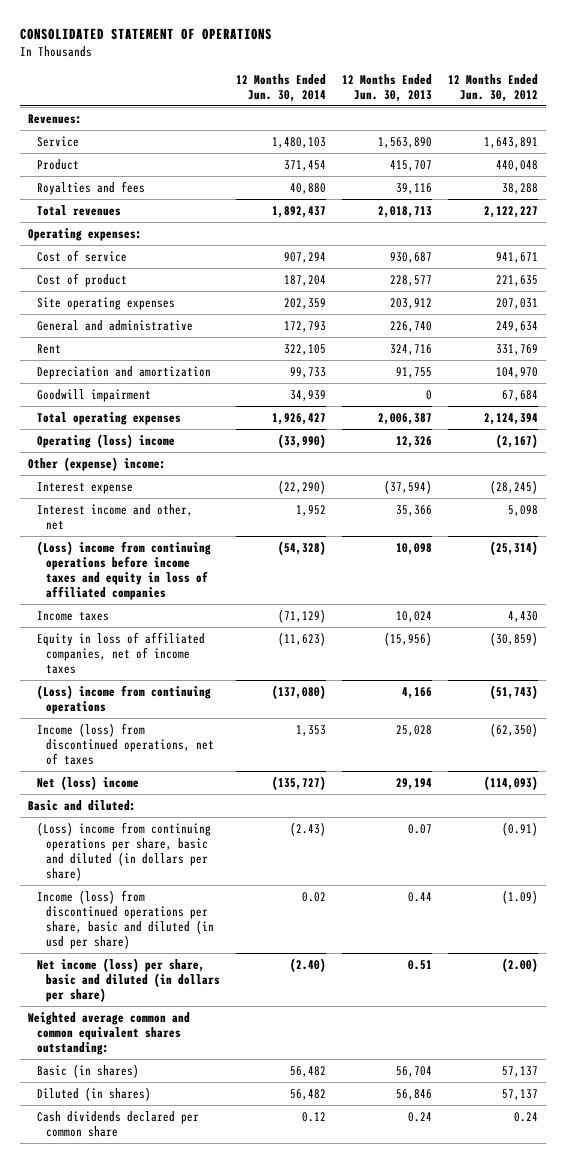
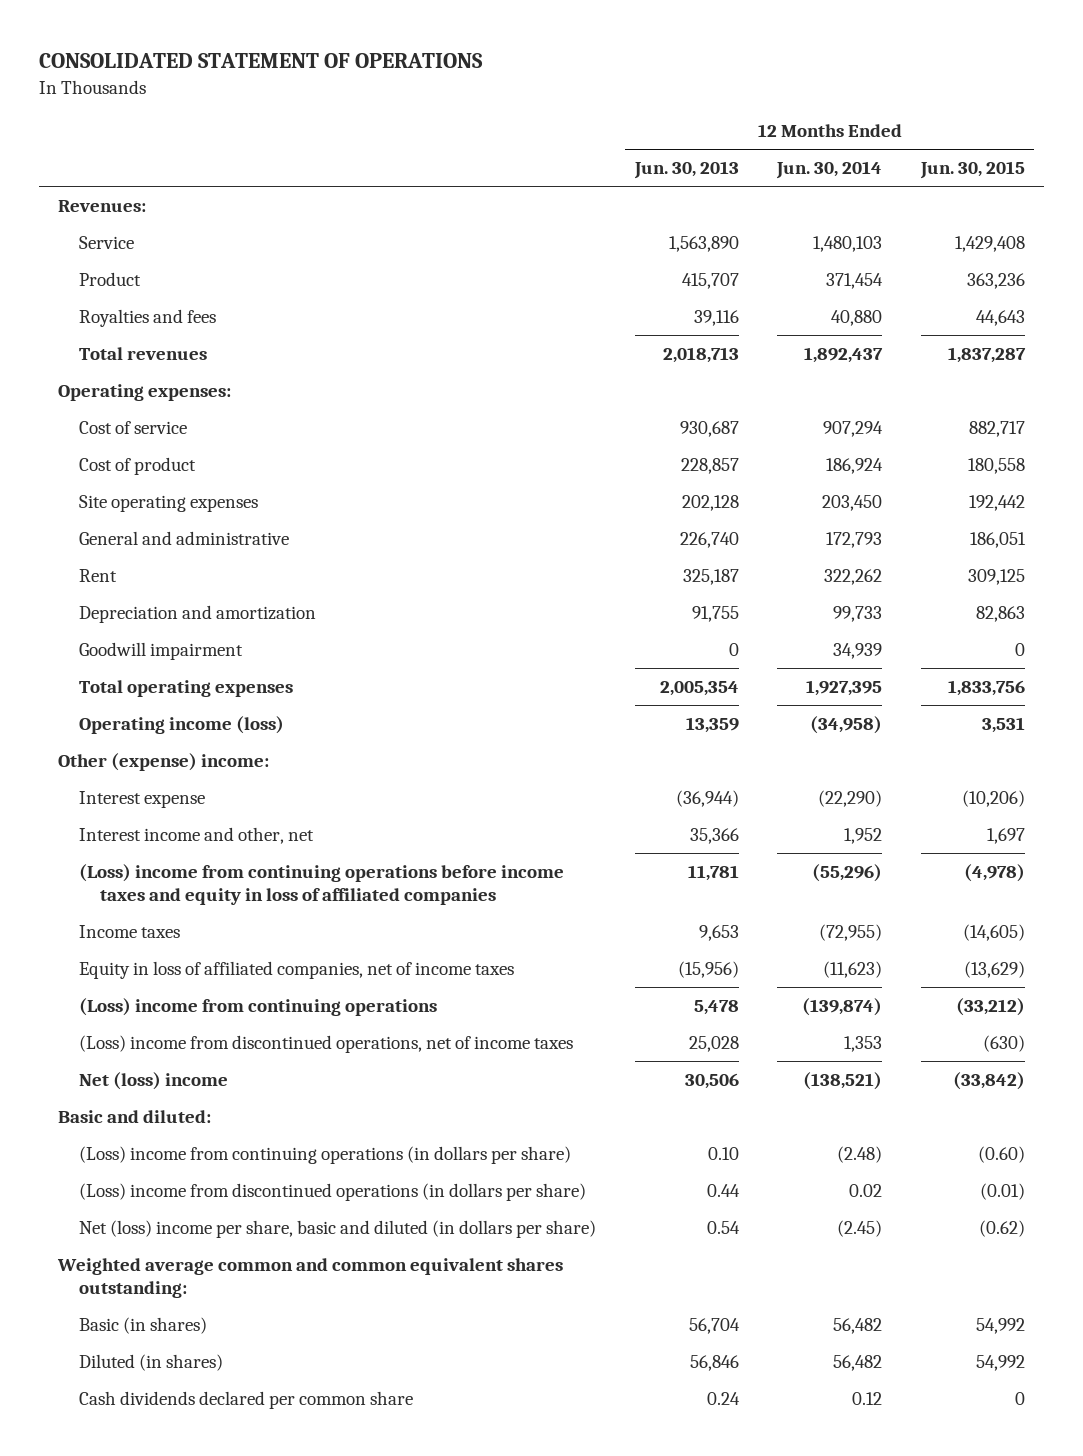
[447,73,538,102] 12 Months Ended Jun. 30, 2012 -> none
none -> [919,161,1025,180] Jun. 30, 2015
[283,274,326,286] 187,204 -> [826,457,884,474] 186,924
[389,274,432,286] 228,577 -> [680,457,739,474] 228,857
[283,297,326,309] 202,359 -> [822,494,883,511] 203,450
[389,297,432,309] 203,912 -> [681,494,739,511] 202,128
[283,343,326,355] 322,105 -> [824,568,883,585] 322,262
[389,343,432,355] 324,716 -> [682,568,739,585] 325,187
[271,412,326,425] 1,926,427 -> [806,679,883,696] 1,927,395
[377,412,432,425] 2,006,387 -> [659,680,739,696] 2,005,354
[36,433,175,448] Operating (loss) income -> [79,715,285,734] Operating income (loss)
[277,433,326,448] (33,990) -> [810,715,883,734] (34,958)
[395,435,432,448] 12,326 -> [685,716,739,733] 13,359
[383,479,432,494] (37,594) -> [675,789,739,807] (36,944)
[277,540,326,555] (54,328) -> [812,863,883,882] (55,296)
[395,542,432,555] 10,098 -> [687,864,739,881] 11,781
[277,608,326,623] (71,129) -> [819,923,883,941] (72,955)
[395,610,432,622] 10,024 -> [698,924,739,941] 9,653
[271,684,326,699] (137,080) -> [802,997,883,1016] (139,874)
[401,686,432,699] 4,166 -> [693,999,739,1015] 5,478
[36,722,214,765] Income (loss) from discontinued operations, net of taxes -> [79,1034,574,1053] (Loss) income from discontinued operations, net of income taxes
[271,775,326,790] (135,727) -> [803,1071,883,1090] (138,521)
[395,777,432,790] 29,194 -> [684,1072,739,1089] 30,506
[36,821,211,881] (Loss) income from continuing operations per share, basic and diluted (in dollars per share) -> [79,1145,572,1164] (Loss) income from continuing operations (in dollars per share)
[289,821,326,836] (2.43) -> [837,1145,883,1163] (2.48)
[407,823,432,834] 0.07 -> [707,1146,739,1160] 0.10
[36,889,214,949] Income (loss) from discontinued operations per share, basic and diluted (in usd per share) -> [79,1182,587,1201] (Loss) income from discontinued operations (in dollars per share)
[36,957,220,1002] Net income (loss) per share, basic and diluted (in dollars per share) -> [79,1219,597,1238] Net (loss) income per share, basic and diluted (in dollars per share)
[289,957,326,972] (2.40) -> [837,1219,883,1237] (2.45)
[407,959,432,970] 0.51 -> [706,1220,740,1234] 0.54

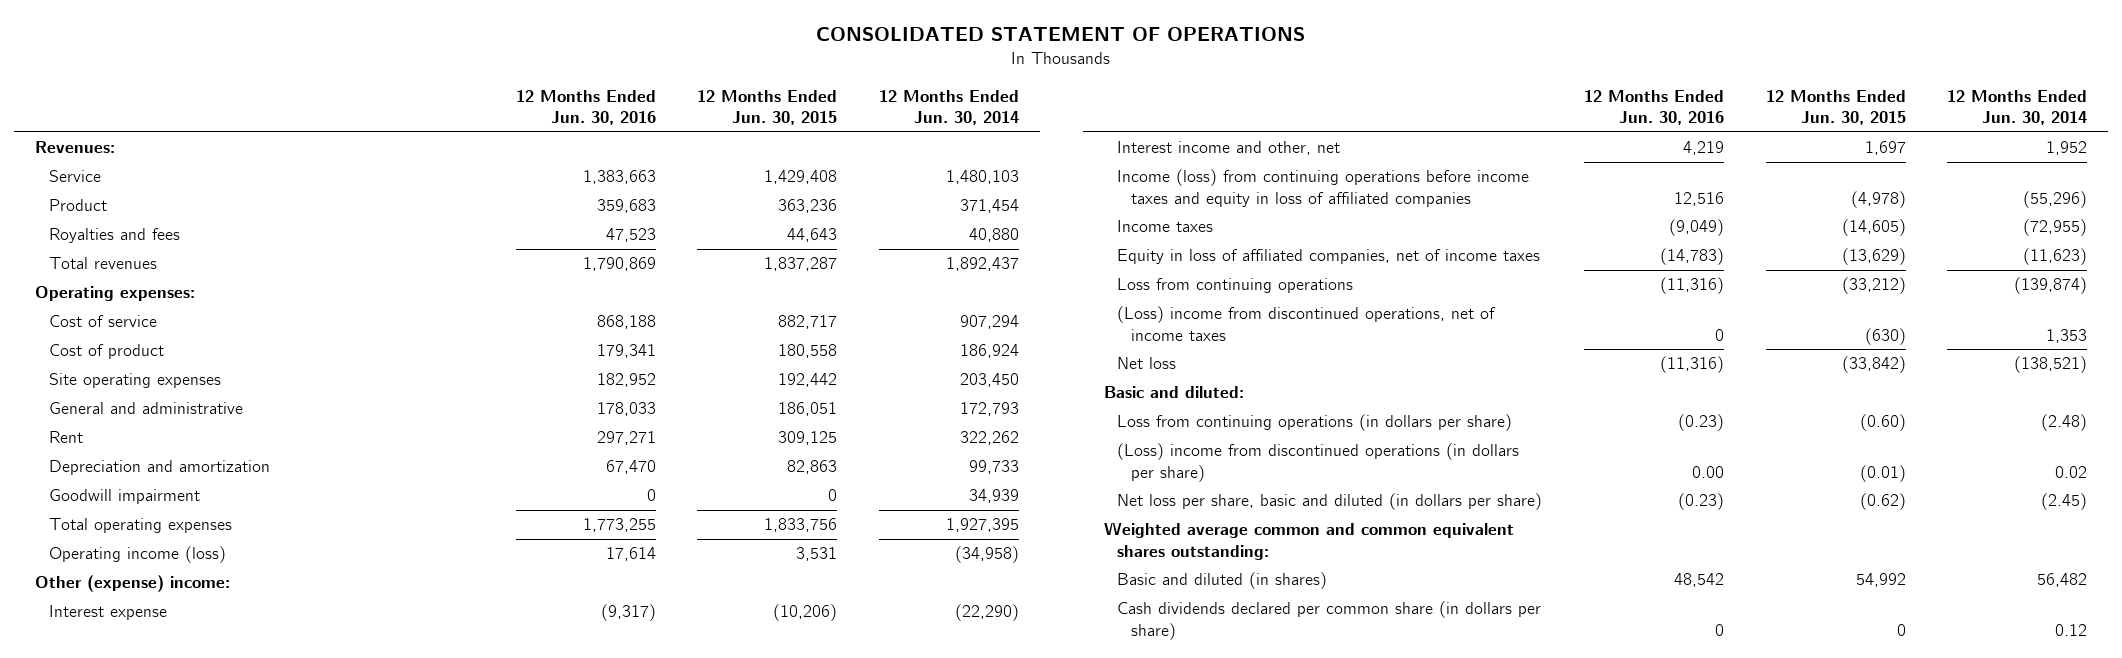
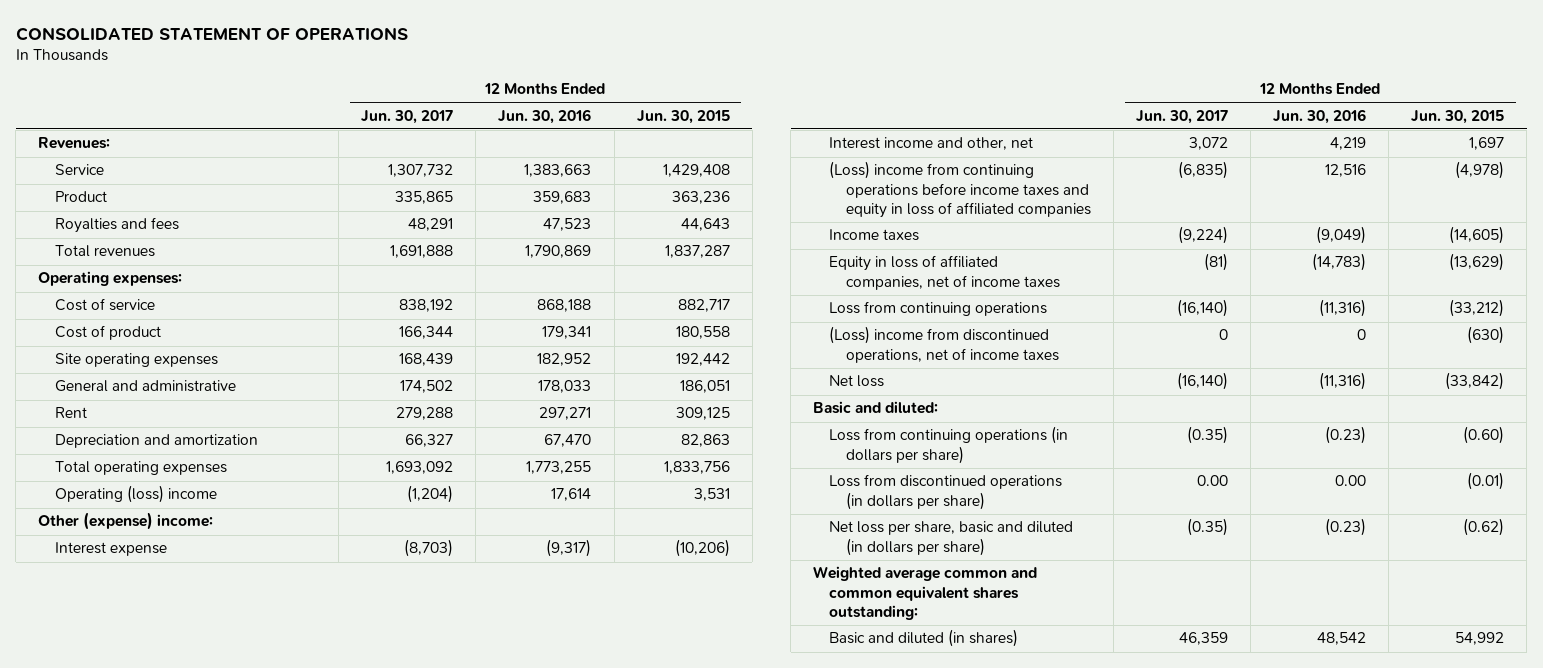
[878,89,1019,126] 12 Months Ended Jun. 30, 2014 -> none
none -> [361,109,454,124] Jun. 30, 2017
[48,489,200,505] Goodwill impairment -> none
[48,546,226,564] Operating income (loss) -> [54,485,217,504] Operating (loss) income
[1117,169,1530,207] Income (loss) from continuing operations before income taxes and equity in loss of affiliated companies -> [829,161,1091,218] (Loss) income from continuing operations before income taxes and equity in loss of affiliated companies
[1117,443,1520,482] (Loss) income from discontinued operations (in dollars per share) -> [829,474,1063,510] Loss from discontinued operations (in dollars per share)
[1117,601,1542,640] Cash dividends declared per common share (in dollars per share) -> none

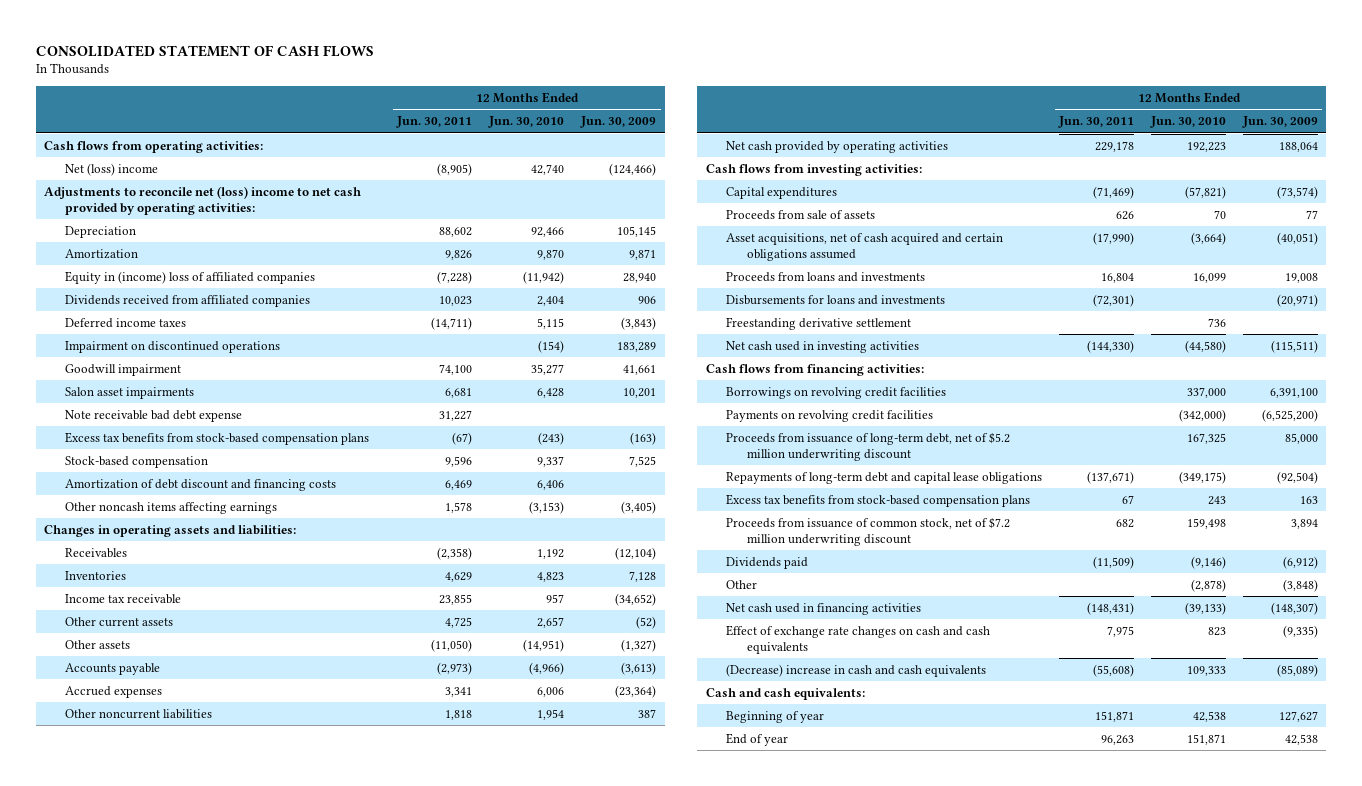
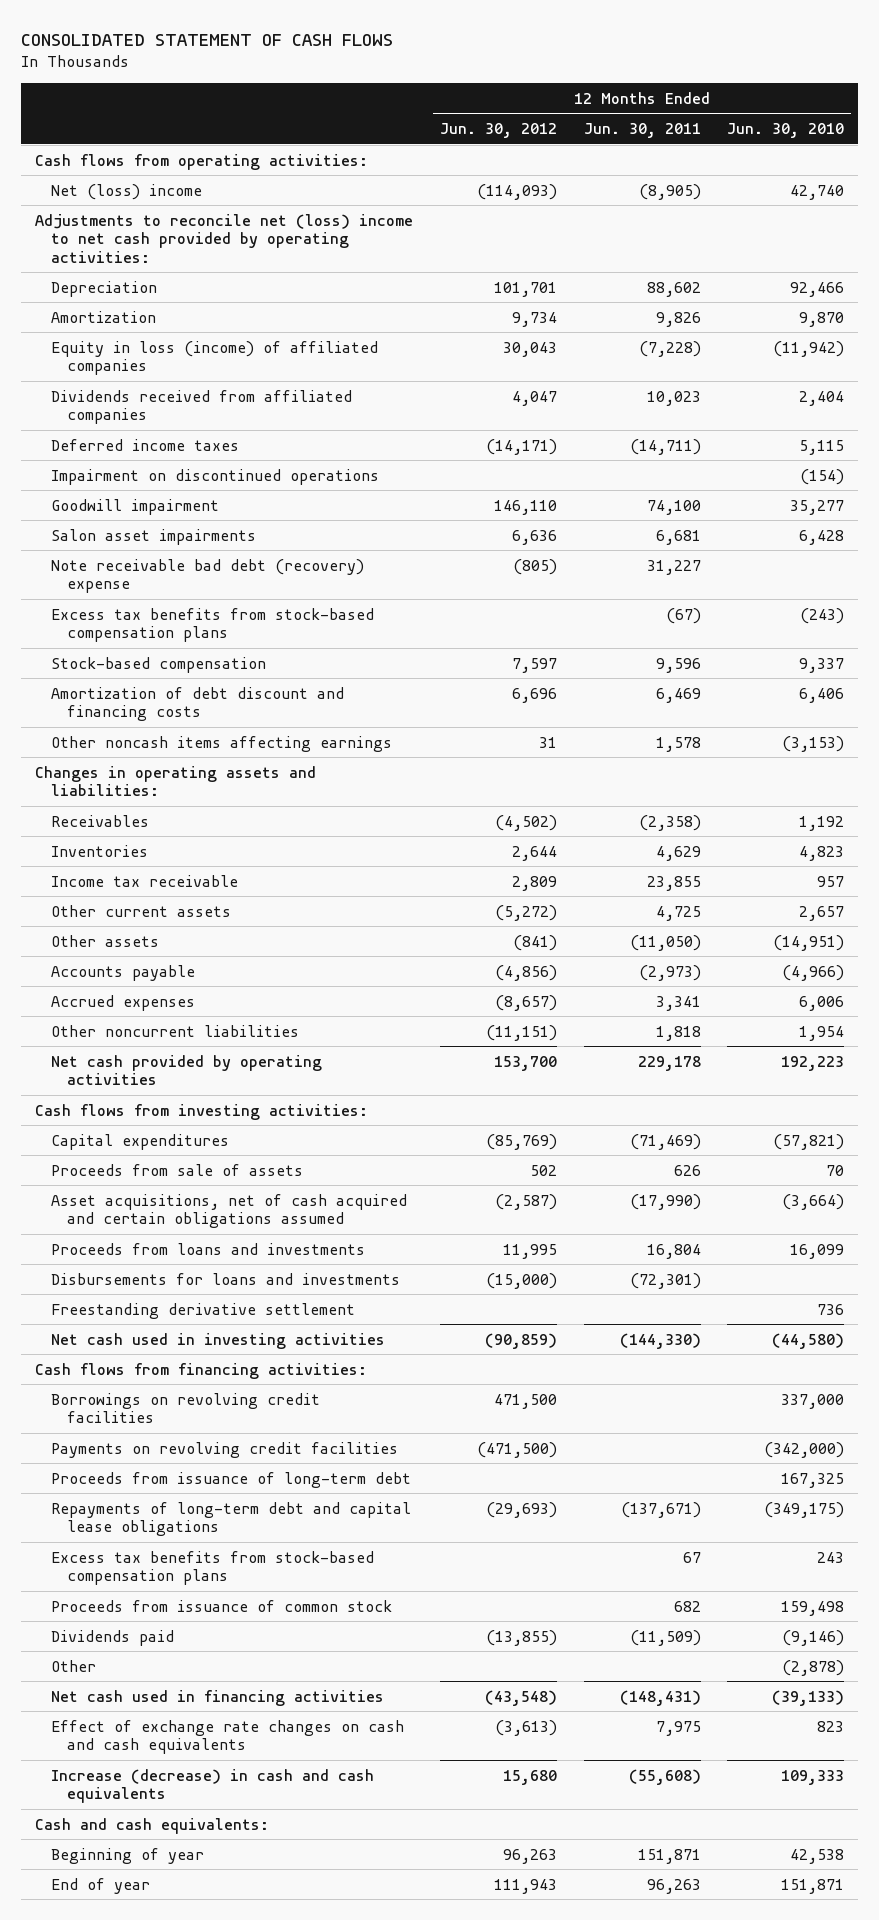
[580,116,657,129] Jun. 30, 2009 -> none
none -> [439,123,557,139] Jun. 30, 2012
[64,270,315,284] Equity in (income) loss of affiliated companies -> [50,340,378,376] Equity in loss (income) of affiliated companies
[64,409,242,422] Note receivable bad debt expense -> [50,558,364,594] Note receivable bad debt (recovery) expense
[726,431,1011,461] Proceeds from issuance of long-term debt, net of $5.2 million underwriting discount -> [50,1471,411,1488] Proceeds from issuance of long-term debt
[726,516,1011,546] Proceeds from issuance of common stock, net of $7.2 million underwriting discount -> [50,1599,392,1612] Proceeds from issuance of common stock
[726,663,987,677] (Decrease) increase in cash and cash equivalents -> [50,1768,374,1804] Increase (decrease) in cash and cash equivalents

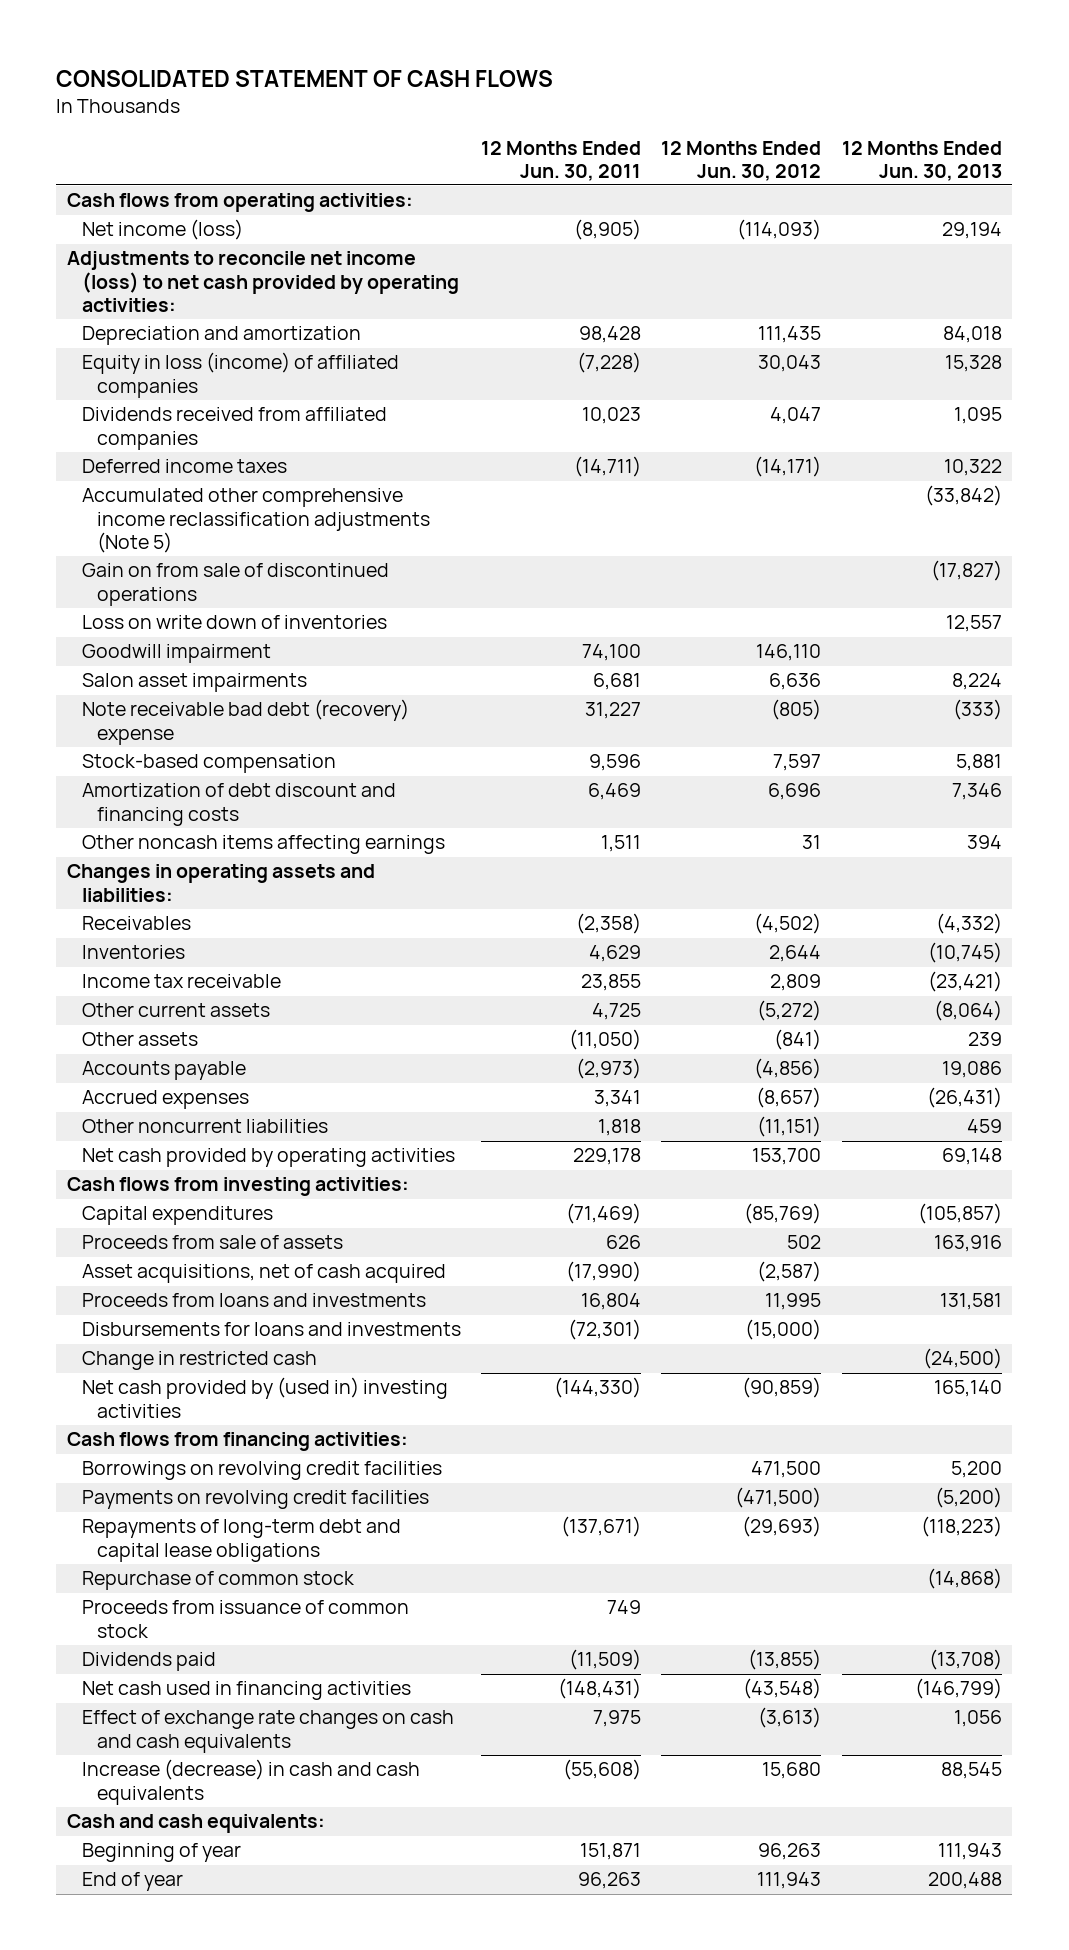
[727,123,845,139] Jun. 30, 2010 -> none
none -> [841,140,1002,181] 12 Months Ended Jun. 30, 2013
[50,280,157,297] Depreciation -> none
[50,310,156,323] Amortization -> none
[50,183,202,200] Net (loss) income -> [81,219,243,241] Net income (loss)
[34,213,413,263] Adjustments to reconcile net (loss) income to net cash provided by operating activities: -> [66,251,459,312] Adjustments to reconcile net income (loss) to net cash provided by operating activities:
none -> [81,326,361,346] Depreciation and amortization
[50,468,379,485] Impairment on discontinued operations -> none
none -> [81,488,430,553] Accumulated other comprehensive income reclassification adjustments (Note 5)
none -> [81,563,389,606] Gain on from sale of discontinued operations
none -> [81,615,387,630] Loss on write down of inventories
[50,607,374,643] Excess tax benefits from stock-based compensation plans -> none
[655,736,701,752] 1,578 -> [601,835,642,853] 1,511
[50,1193,407,1229] Asset acquisitions, net of cash acquired and certain obligations assumed -> [81,1264,446,1284] Asset acquisitions, net of cash acquired
[50,1302,355,1319] Freestanding derivative settlement -> none
none -> [81,1351,317,1371] Change in restricted cash
[50,1332,385,1349] Net cash used in investing activities -> [81,1377,448,1418] Net cash provided by (used in) investing activities
[50,1471,411,1488] Proceeds from issuance of long-term debt -> none
[50,1550,374,1586] Excess tax benefits from stock-based compensation plans -> none
none -> [81,1571,355,1591] Repurchase of common stock
[673,1600,701,1612] 682 -> [607,1600,642,1615] 749
[50,1659,96,1672] Other -> none

